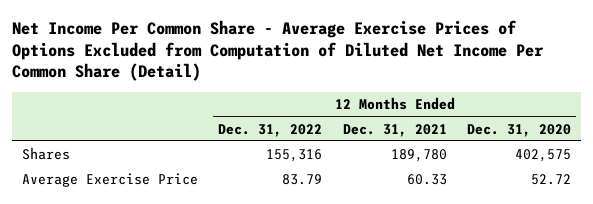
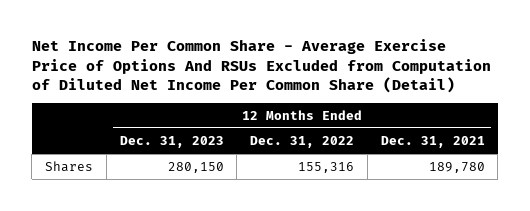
[11,19,544,82] Net Income Per Common Share - Average Exercise Prices of Options Excluded from Computation of Diluted Net Income Per Common Share (Detail) -> [31,39,491,93] Net Income Per Common Share - Average Exercise Price of Options And RSUs Excluded from Computation of Diluted Net Income Per Common Share (Detail)
[467,123,572,137] Dec. 31, 2020 -> none
none -> [119,136,224,149] Dec. 31, 2023
[21,173,198,188] Average Exercise Price -> none

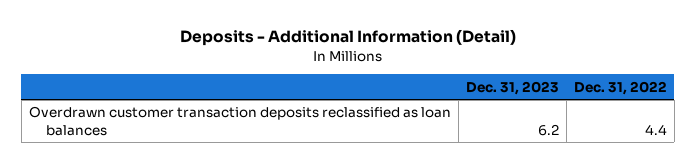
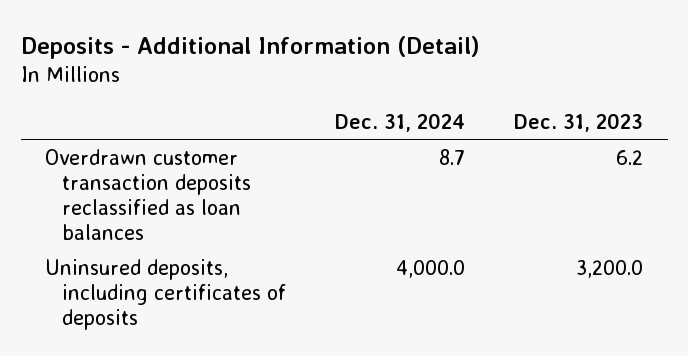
[573,80,667,95] Dec. 31, 2022 -> none
none -> [335,112,466,132] Dec. 31, 2024
none -> [45,259,287,330] Uninsured deposits, including certificates of deposits

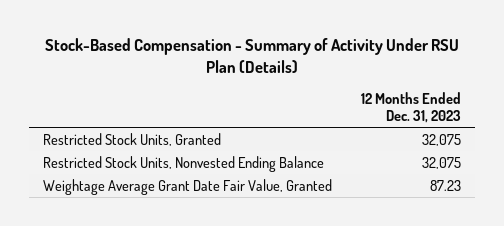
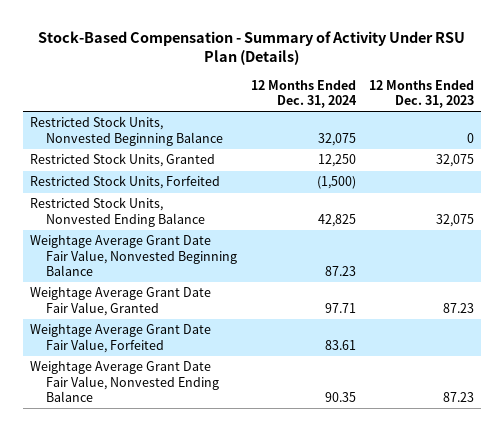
none -> [250,79,357,109] 12 Months Ended Dec. 31, 2024
none -> [29,116,224,146] Restricted Stock Units, Nonvested Beginning Balance
none -> [29,175,220,190] Restricted Stock Units, Forfeited
none -> [29,235,238,277] Weightage Average Grant Date Fair Value, Nonvested Beginning Balance
none -> [29,324,211,353] Weightage Average Grant Date Fair Value, Forfeited
none -> [29,361,220,403] Weightage Average Grant Date Fair Value, Nonvested Ending Balance

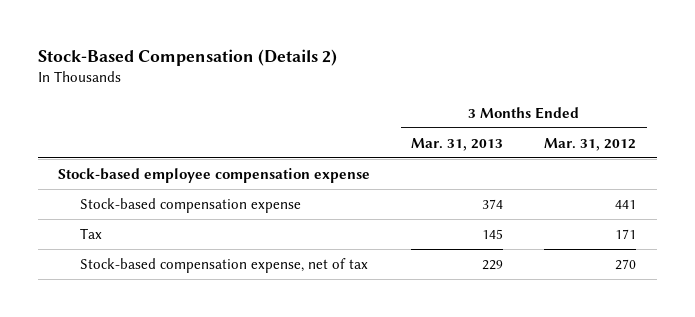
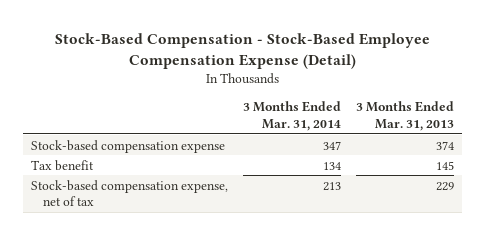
[38,48,338,66] Stock-Based Compensation (Details 2) -> [54,33,430,70] Stock-Based Compensation - Stock-Based Employee Compensation Expense (Detail)
[544,137,637,151] Mar. 31, 2012 -> none
none -> [243,101,342,132] 3 Months Ended Mar. 31, 2014
[58,168,371,184] Stock-based employee compensation expense -> none
[79,228,102,240] Tax -> [30,159,94,171] Tax benefit

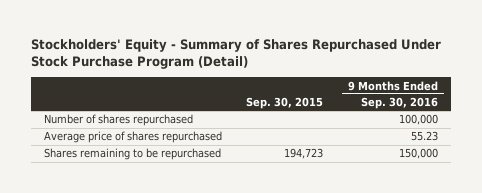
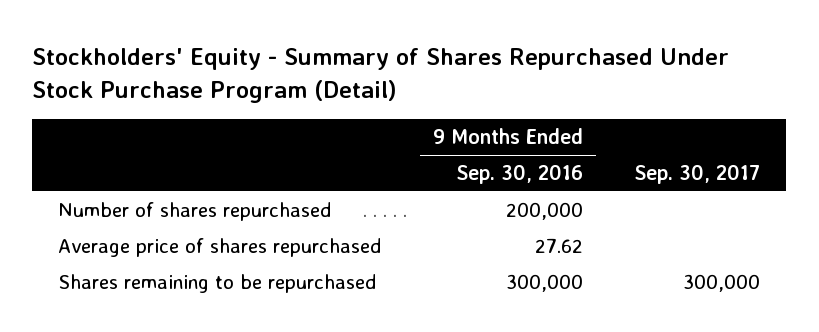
[246,97,324,110] Sep. 30, 2015 -> none
none -> [634,164,761,185] Sep. 30, 2017
[399,114,439,126] 100,000 -> [505,201,583,220] 200,000
[411,131,439,142] 55.23 -> [534,237,583,253] 27.62
[399,148,439,160] 150,000 -> [505,273,583,292] 300,000

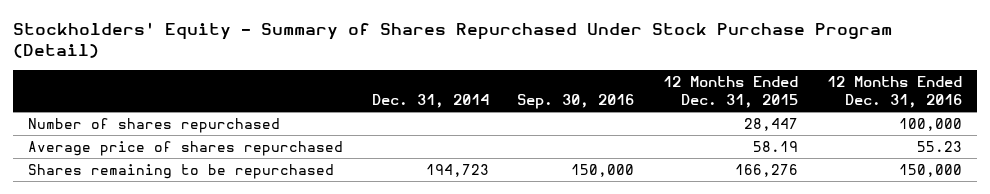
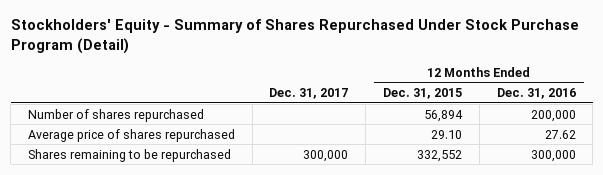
[371,93,489,108] Dec. 31, 2014 -> none
[517,93,635,109] Sep. 30, 2016 -> none
none -> [269,88,349,100] Dec. 31, 2017
[744,117,799,131] 28,447 -> [423,109,463,122] 56,894
[899,117,963,131] 100,000 -> [530,109,576,122] 200,000
[753,140,799,152] 58.19 -> [430,129,462,139] 29.10
[917,140,963,152] 55.23 -> [544,129,576,139] 27.62
[735,163,799,177] 166,276 -> [416,149,462,162] 332,552
[899,163,963,177] 150,000 -> [530,149,576,162] 300,000

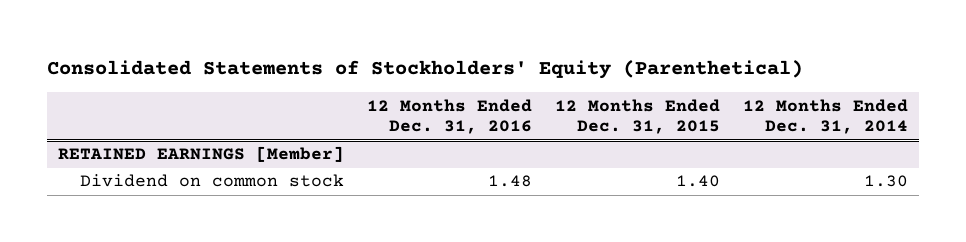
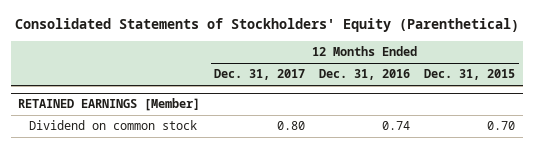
[742,98,908,135] 12 Months Ended Dec. 31, 2014 -> none
none -> [214,69,306,81] Dec. 31, 2017
[488,175,533,188] 1.48 -> [382,121,411,131] 0.74
[675,175,720,188] 1.40 -> [487,121,516,131] 0.70

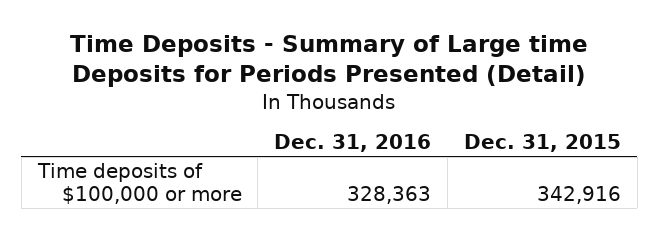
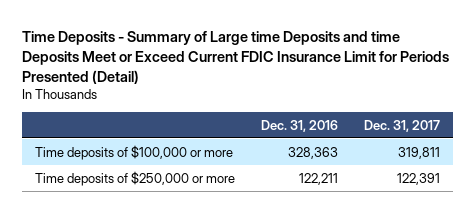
[70,34,589,88] Time Deposits - Summary of Large time Deposits for Periods Presented (Detail) -> [22,31,450,84] Time Deposits - Summary of Large time Deposits and time Deposits Meet or Exceed Current FDIC Insurance Limit for Periods Presented (Detail)
[464,134,622,153] Dec. 31, 2015 -> none
none -> [364,119,441,132] Dec. 31, 2017
none -> [35,170,236,186] Time deposits of $250,000 or more

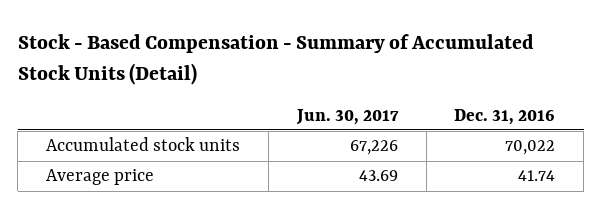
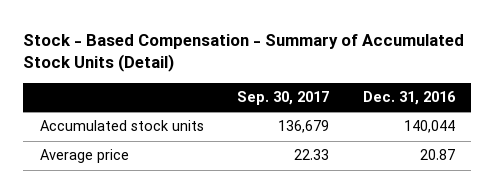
[295,108,399,125] Jun. 30, 2017 -> none
none -> [237,90,330,105] Sep. 30, 2017
[505,140,556,156] 70,022 -> [403,120,455,134] 140,044
[518,170,556,182] 41.74 -> [419,149,455,161] 20.87

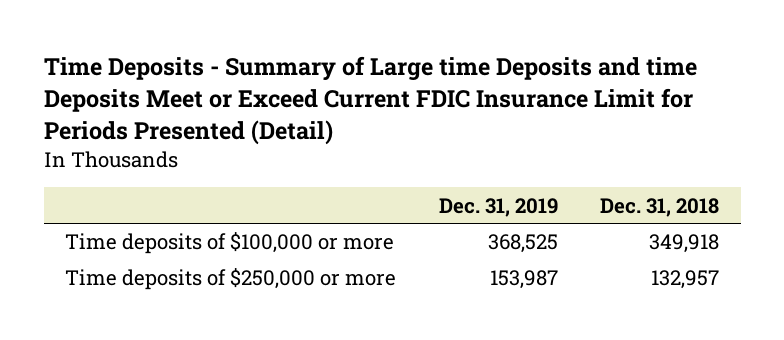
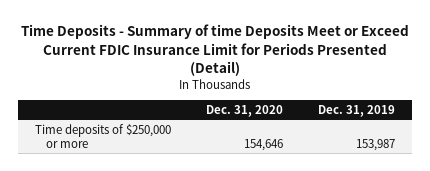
[43,56,697,146] Time Deposits - Summary of Large time Deposits and time Deposits Meet or Exceed Current FDIC Insurance Limit for Periods Presented (Detail) -> [21,24,410,76] Time Deposits - Summary of time Deposits Meet or Exceed Current FDIC Insurance Limit for Periods Presented (Detail)
[600,197,720,217] Dec. 31, 2018 -> none
none -> [206,104,284,117] Dec. 31, 2020
[64,232,394,255] Time deposits of $100,000 or more -> none

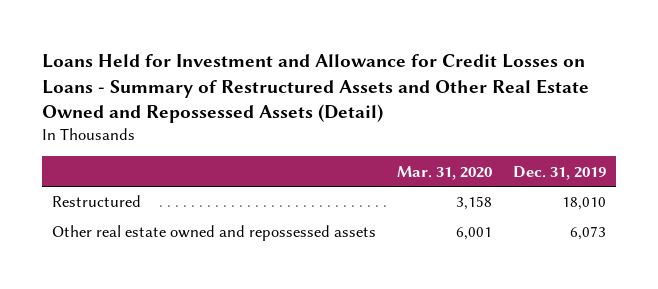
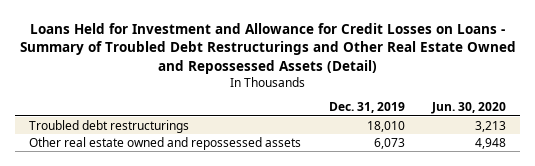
[41,54,589,123] Loans Held for Investment and Allowance for Credit Losses on Loans - Summary of Restructured Assets and Other Real Estate Owned and Repossessed Assets (Detail) -> [19,22,516,74] Loans Held for Investment and Allowance for Credit Losses on Loans - Summary of Troubled Debt Restructurings and Other Real Estate Owned and Repossessed Assets (Detail)
[396,165,492,180] Mar. 31, 2020 -> none
none -> [431,102,507,115] Jun. 30, 2020
[52,195,142,208] Restructured -> [29,119,190,133] Troubled debt restructurings

